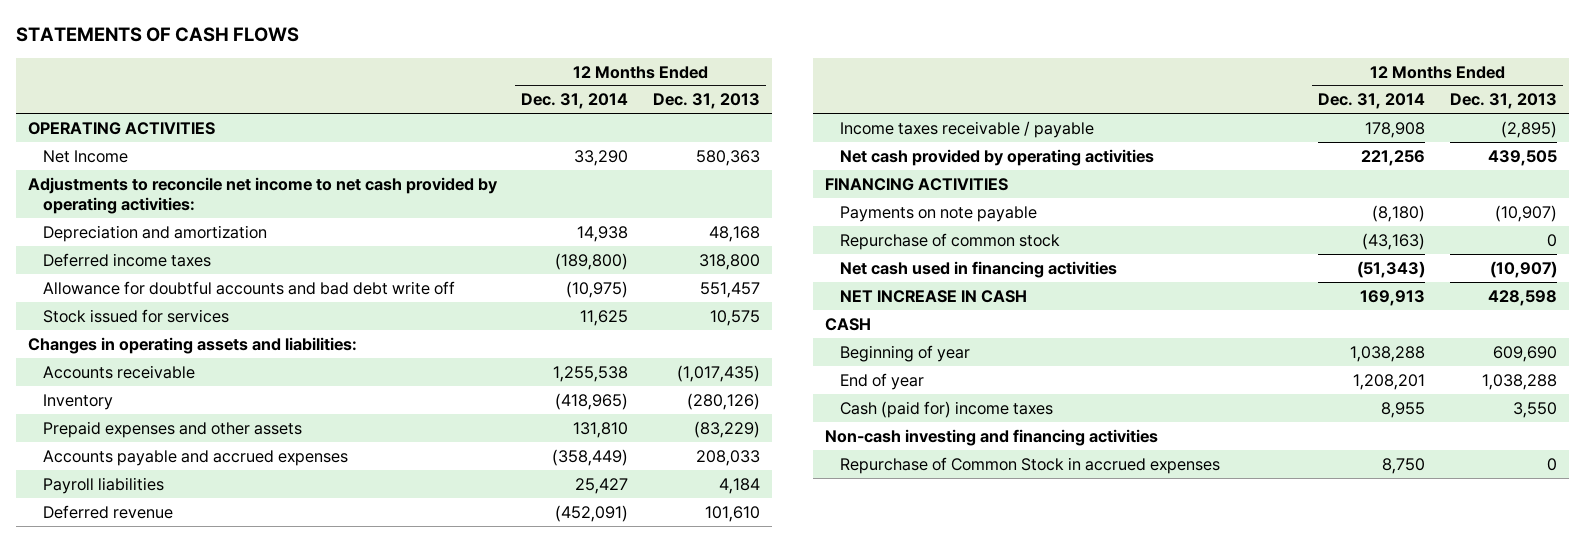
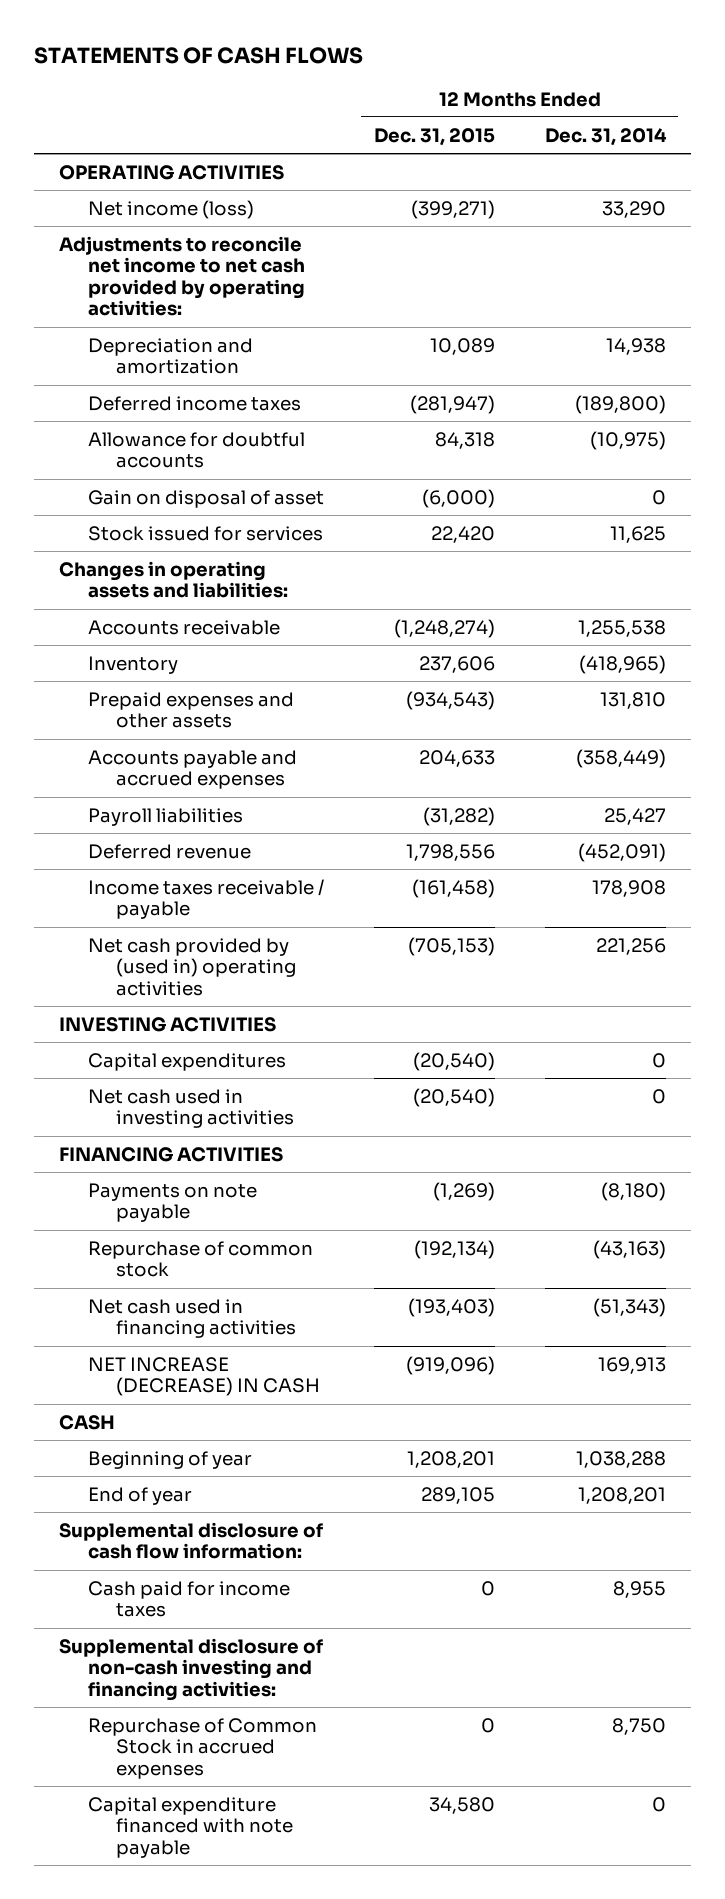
[652,93,760,110] Dec. 31, 2013 -> none
none -> [373,127,495,146] Dec. 31, 2015
[42,149,128,163] Net Income -> [87,199,254,219] Net income (loss)
[42,280,455,295] Allowance for doubtful accounts and bad debt write off -> [87,431,305,469] Allowance for doubtful accounts
none -> [87,489,324,508] Gain on disposal of asset
[839,148,1154,166] Net cash provided by operating activities -> [87,937,297,996] Net cash provided by (used in) operating activities
none -> [59,1016,277,1032] INVESTING ACTIVITIES
none -> [87,1052,286,1071] Capital expenditures
none -> [87,1088,295,1129] Net cash used in investing activities
[839,289,1027,303] NET INCREASE IN CASH -> [87,1356,321,1397] NET INCREASE (DECREASE) IN CASH
none -> [59,1521,324,1560] Supplemental disclosure of cash flow information:
[839,400,1053,418] Cash (paid for) income taxes -> [87,1580,290,1618] Cash paid for income taxes
[825,428,1159,446] Non-cash investing and financing activities -> [59,1637,324,1701] Supplemental disclosure of non-cash investing and financing activities:
none -> [87,1796,294,1858] Capital expenditure financed with note payable

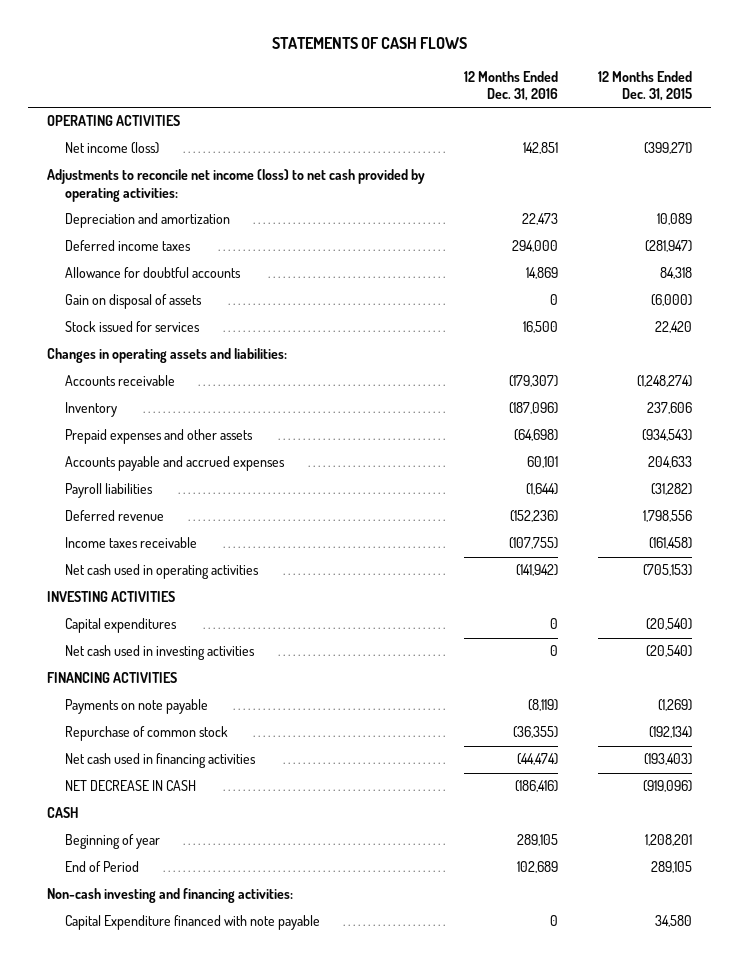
[544,127,667,146] Dec. 31, 2014 -> none
none -> [464,71,559,102] 12 Months Ended Dec. 31, 2016
[59,235,305,317] Adjustments to reconcile net income to net cash provided by operating activities: -> [47,169,426,202] Adjustments to reconcile net income (loss) to net cash provided by operating activities:
[87,489,324,508] Gain on disposal of asset -> [64,294,202,310] Gain on disposal of assets
[87,878,324,920] Income taxes receivable / payable -> [64,537,197,549] Income taxes receivable
[87,937,297,996] Net cash provided by (used in) operating activities -> [64,564,259,580] Net cash used in operating activities
[87,1356,321,1397] NET INCREASE (DECREASE) IN CASH -> [64,780,196,792] NET DECREASE IN CASH
[59,1521,324,1560] Supplemental disclosure of cash flow information: -> none
[87,1580,290,1618] Cash paid for income taxes -> none
[87,1717,317,1779] Repurchase of Common Stock in accrued expenses -> none
[87,1486,192,1505] End of year -> [64,861,139,873] End of Period
[59,1637,324,1701] Supplemental disclosure of non-cash investing and financing activities: -> [47,888,294,904] Non-cash investing and financing activities:
[87,1796,294,1858] Capital expenditure financed with note payable -> [64,915,320,931] Capital Expenditure financed with note payable

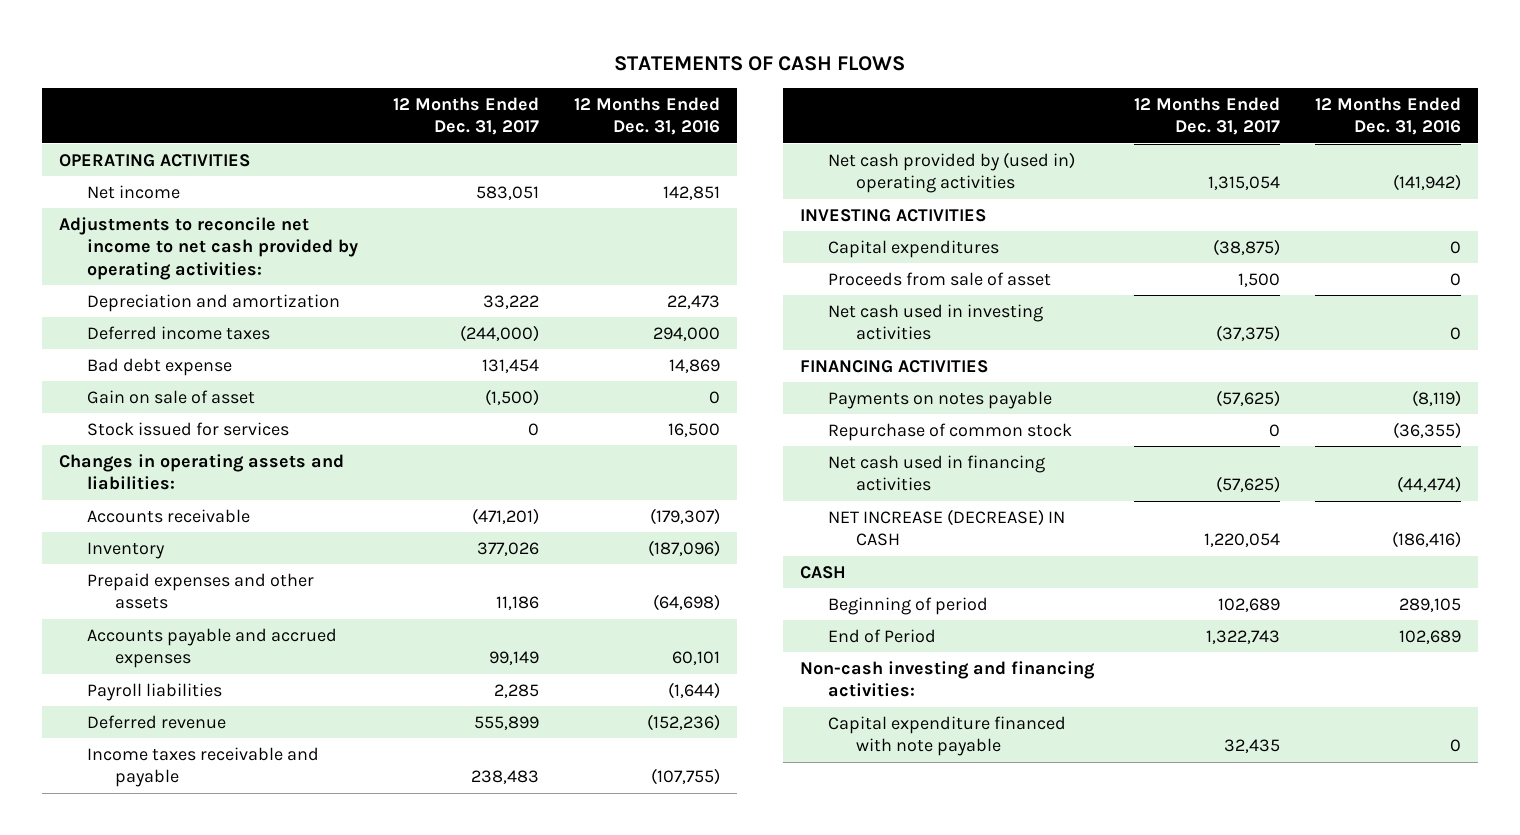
[597,71,692,102] 12 Months Ended Dec. 31, 2015 -> none
none -> [393,96,540,136] 12 Months Ended Dec. 31, 2017
[64,142,159,155] Net income (loss) -> [87,184,181,199] Net income
[47,169,426,202] Adjustments to reconcile net income (loss) to net cash provided by operating activities: -> [59,216,359,280] Adjustments to reconcile net income to net cash provided by operating activities:
[64,267,241,279] Allowance for doubtful accounts -> [87,357,233,376] Bad debt expense
[64,294,202,310] Gain on disposal of assets -> [87,389,256,404] Gain on sale of asset
[64,537,197,549] Income taxes receivable -> [87,746,320,788] Income taxes receivable and payable
[64,564,259,580] Net cash used in operating activities -> [828,151,1076,194] Net cash provided by (used in) operating activities
none -> [828,271,1052,286] Proceeds from sale of asset
[64,699,208,715] Payments on note payable -> [828,390,1053,409] Payments on notes payable
[64,780,196,792] NET DECREASE IN CASH -> [828,508,1066,547] NET INCREASE (DECREASE) IN CASH
[64,834,160,850] Beginning of year -> [828,596,989,615] Beginning of period
[64,915,320,931] Capital Expenditure financed with note payable -> [828,715,1067,757] Capital expenditure financed with note payable

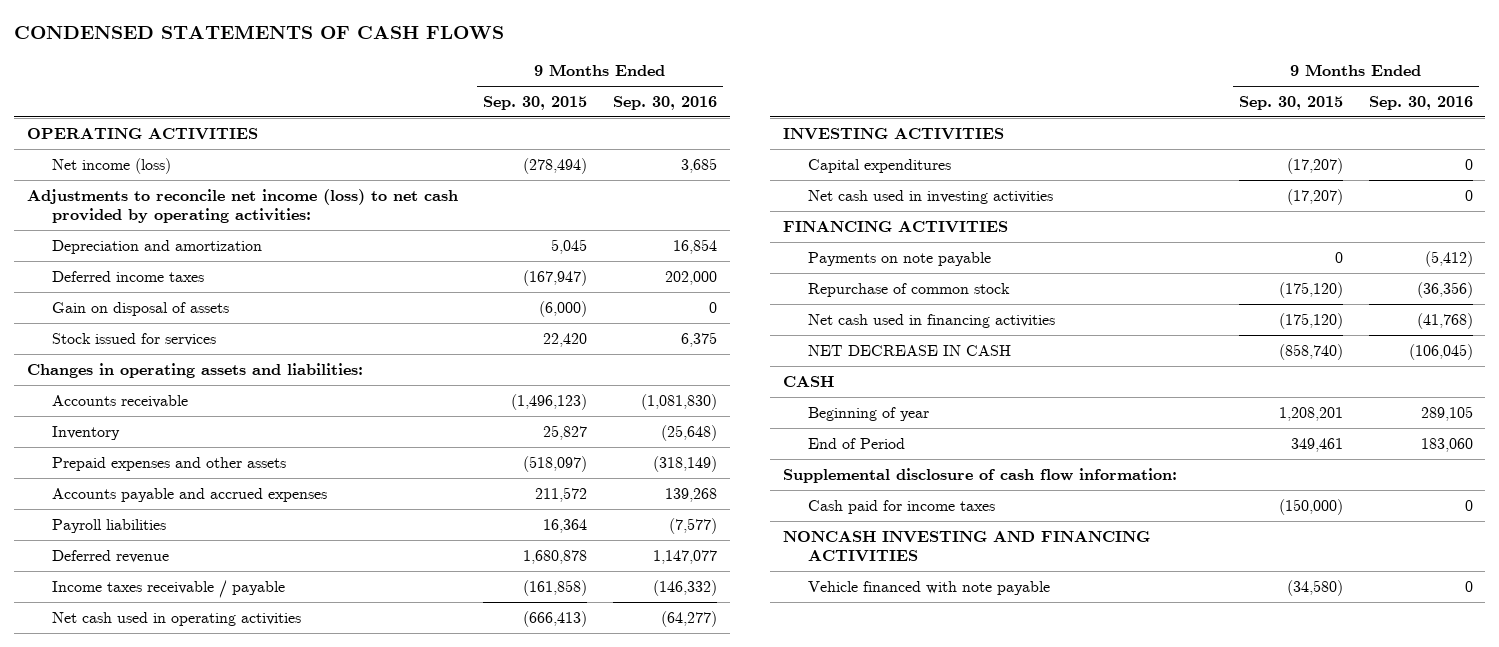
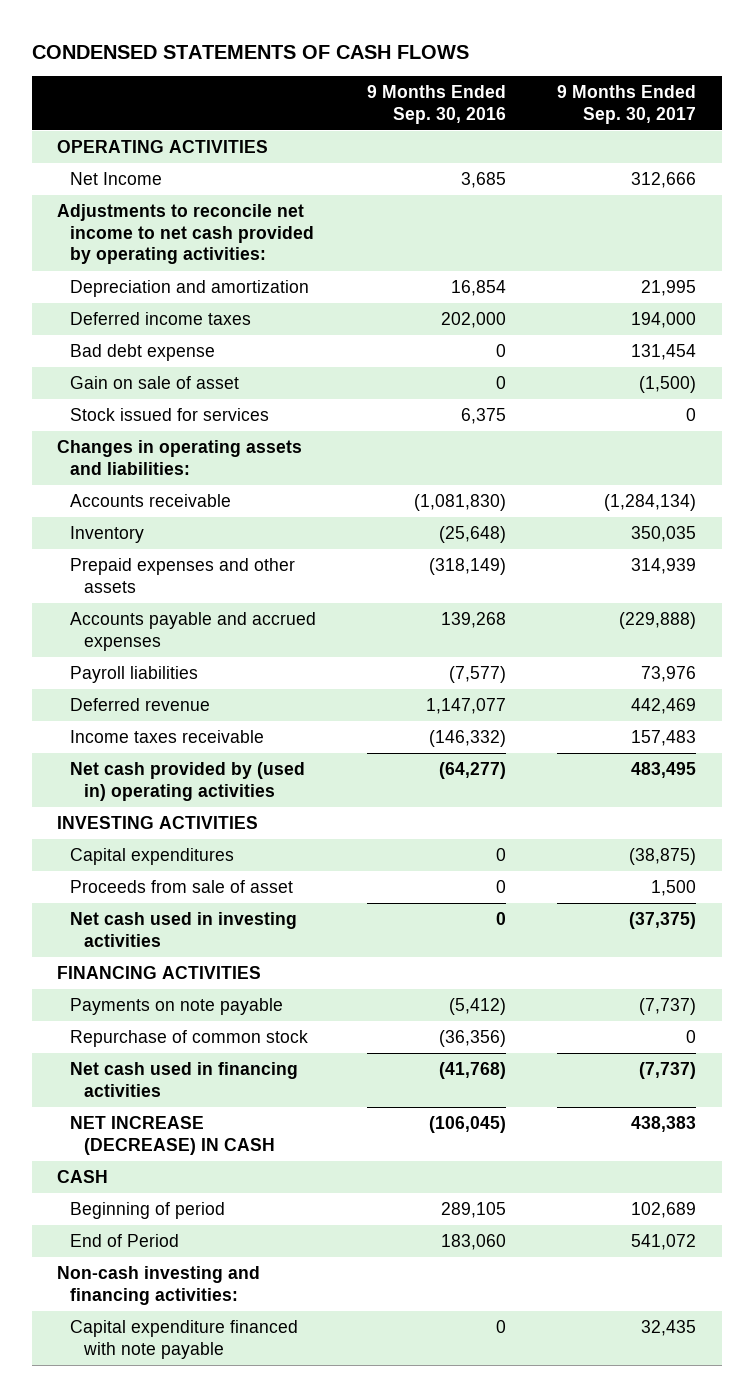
[483,95,588,110] Sep. 30, 2015 -> none
none -> [557,85,697,124] 9 Months Ended Sep. 30, 2017
[52,157,172,174] Net income (loss) -> [70,172,163,186] Net Income
[26,188,458,224] Adjustments to reconcile net income (loss) to net cash provided by operating activities: -> [57,204,315,265] Adjustments to reconcile net income to net cash provided by operating activities:
none -> [70,344,216,362] Bad debt expense
[52,301,230,316] Gain on disposal of assets -> [70,376,240,390] Gain on sale of asset
[52,579,286,598] Income taxes receivable / payable -> [70,730,265,744] Income taxes receivable
[52,611,302,626] Net cash used in operating activities -> [70,762,306,801] Net cash provided by (used in) operating activities
none -> [70,880,294,894] Proceeds from sale of asset
[808,344,1012,356] NET DECREASE IN CASH -> [70,1116,275,1155] NET INCREASE (DECREASE) IN CASH
[808,406,930,421] Beginning of year -> [70,1202,226,1220] Beginning of period
[782,467,1177,483] Supplemental disclosure of cash flow information: -> none
[808,499,996,514] Cash paid for income taxes -> none
[782,530,1150,563] NONCASH INVESTING AND FINANCING ACTIVITIES -> [57,1266,261,1305] Non-cash investing and financing activities:
[808,580,1051,595] Vehicle financed with note payable -> [70,1320,299,1359] Capital expenditure financed with note payable

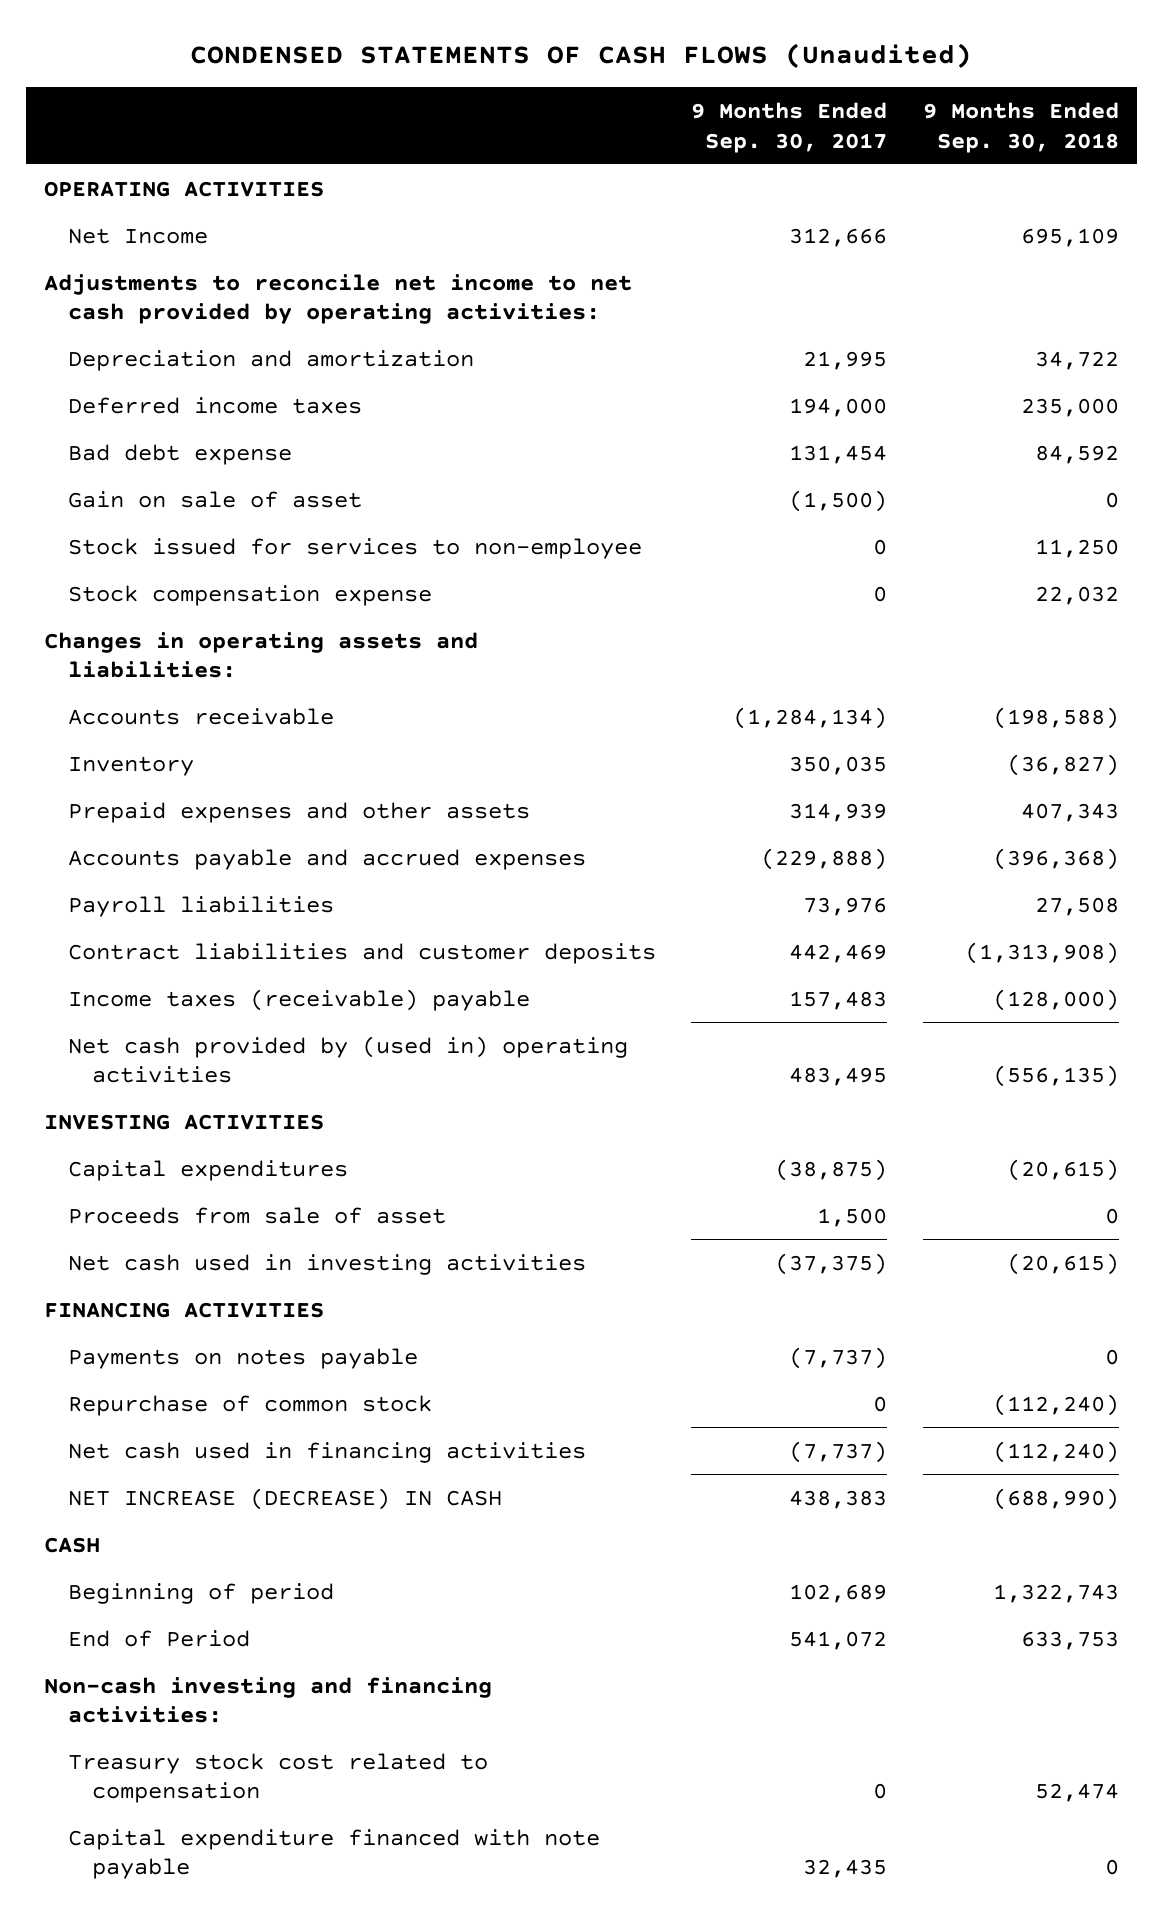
[31,44,469,59] CONDENSED STATEMENTS OF CASH FLOWS -> [190,43,973,69] CONDENSED STATEMENTS OF CASH FLOWS (Unaudited)
[367,85,507,124] 9 Months Ended Sep. 30, 2016 -> none
none -> [922,101,1119,153] 9 Months Ended Sep. 30, 2018
[70,408,270,422] Stock issued for services -> [67,537,642,559] Stock issued for services to non-employee
none -> [67,584,432,606] Stock compensation expense
[70,698,211,712] Deferred revenue -> [67,942,656,964] Contract liabilities and customer deposits
[70,730,265,744] Income taxes receivable -> [67,988,530,1011] Income taxes (receivable) payable
[70,998,284,1016] Payments on note payable -> [67,1347,418,1369] Payments on notes payable
none -> [67,1752,488,1804] Treasury stock cost related to compensation

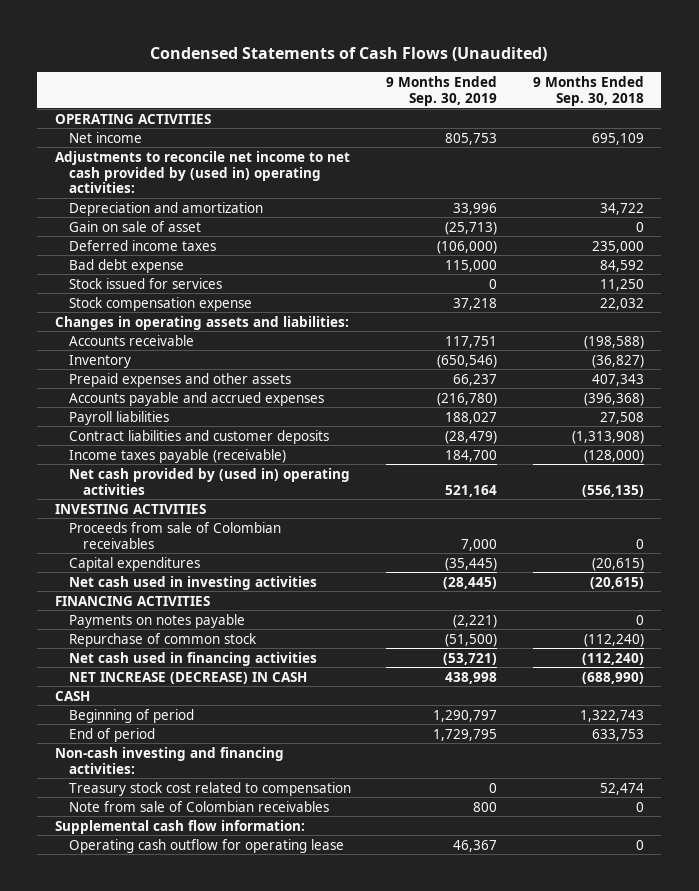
[190,43,973,69] CONDENSED STATEMENTS OF CASH FLOWS (Unaudited) -> [150,46,548,61] Condensed Statements of Cash Flows (Unaudited)
[691,101,888,153] 9 Months Ended Sep. 30, 2017 -> none
none -> [386,76,498,106] 9 Months Ended Sep. 30, 2019
[67,227,208,244] Net Income -> [69,131,143,143] Net income
[43,273,632,325] Adjustments to reconcile net income to net cash provided by operating activities: -> [55,150,351,194] Adjustments to reconcile net income to net cash provided by (used in) operating activities:
[67,490,362,508] Gain on sale of asset -> [69,220,202,232] Gain on sale of asset
[67,537,642,559] Stock issued for services to non-employee -> [69,277,223,289] Stock issued for services
[67,988,530,1011] Income taxes (receivable) payable -> [69,448,287,463] Income taxes payable (receivable)
none -> [69,521,282,549] Proceeds from sale of Colombian receivables
[67,1206,446,1224] Proceeds from sale of asset -> none
[67,1629,250,1647] End of Period -> [69,727,156,742] End of period
[67,1828,600,1880] Capital expenditure financed with note payable -> none
none -> [69,800,330,812] Note from sale of Colombian receivables
none -> [55,819,306,834] Supplemental cash flow information:
none -> [69,838,345,853] Operating cash outflow for operating lease

